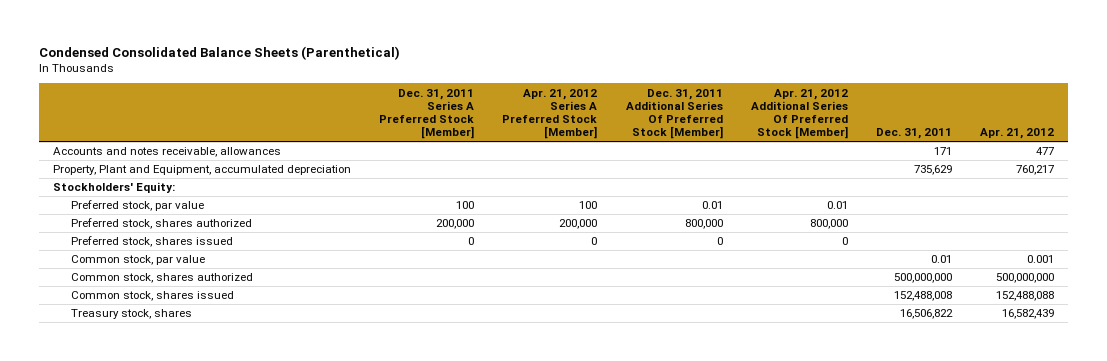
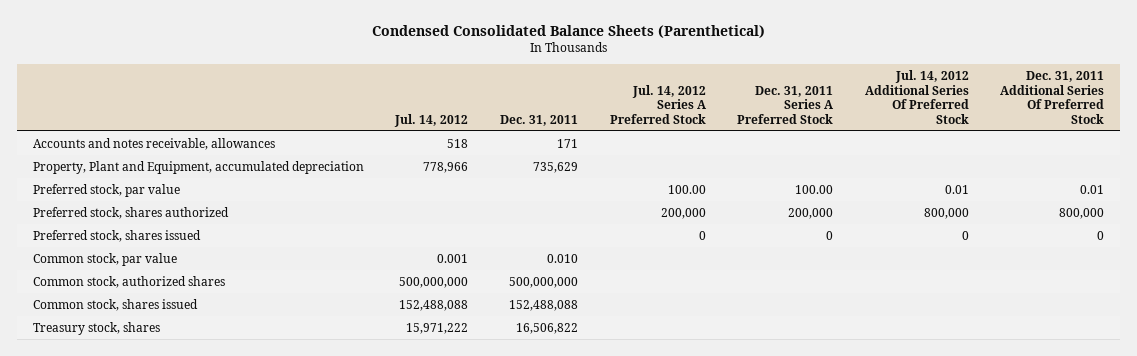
[379,88,475,140] Dec. 31, 2011 Series A Preferred Stock [Member] -> none
[502,88,598,140] Apr. 21, 2012 Series A Preferred Stock [Member] -> none
[625,88,723,140] Dec. 31, 2011 Additional Series Of Preferred Stock [Member] -> none
[750,88,848,140] Apr. 21, 2012 Additional Series Of Preferred Stock [Member] -> none
[979,128,1054,140] Apr. 21, 2012 -> none
none -> [394,113,469,127] Jul. 14, 2012
none -> [609,84,707,124] Jul. 14, 2012 Series A Preferred Stock
none -> [737,85,835,124] Dec. 31, 2011 Series A Preferred Stock
none -> [864,70,969,124] Jul. 14, 2012 Additional Series Of Preferred Stock
none -> [1000,71,1105,124] Dec. 31, 2011 Additional Series Of Preferred Stock
[53,182,176,194] Stockholders' Equity: -> none
[930,255,952,264] 0.01 -> [546,253,578,263] 0.010
[71,273,254,284] Common stock, shares authorized -> [32,275,225,288] Common stock, authorized shares
[893,291,952,302] 152,488,008 -> [508,299,578,311] 152,488,088

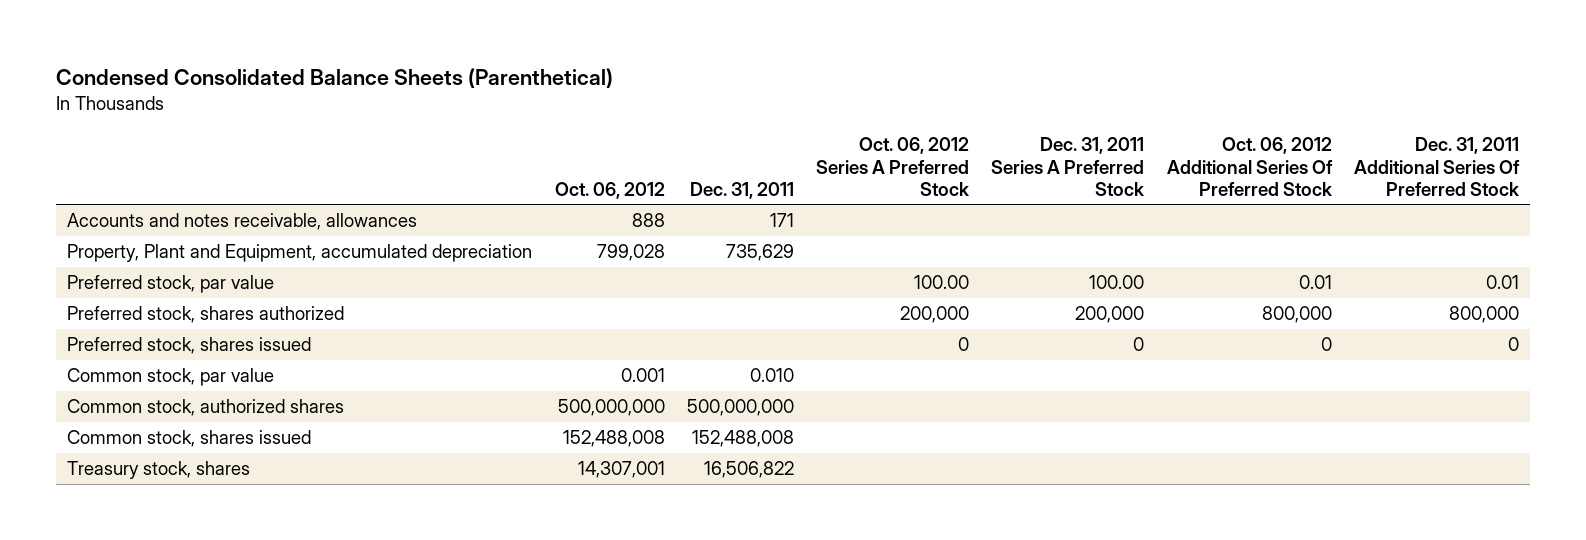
[394,113,469,127] Jul. 14, 2012 -> none
[609,84,707,124] Jul. 14, 2012 Series A Preferred Stock -> none
[864,70,969,124] Jul. 14, 2012 Additional Series Of Preferred Stock -> none
none -> [554,181,665,199] Oct. 06, 2012
none -> [816,137,970,196] Oct. 06, 2012 Series A Preferred Stock
none -> [1166,137,1333,196] Oct. 06, 2012 Additional Series Of Preferred Stock
[508,299,578,311] 152,488,088 -> [691,430,794,448] 152,488,008

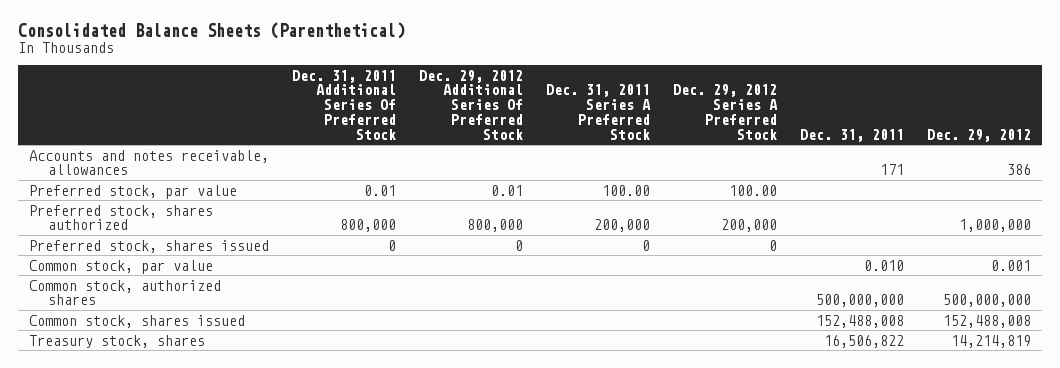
[56,68,614,89] Condensed Consolidated Balance Sheets (Parenthetical) -> [17,21,405,39] Consolidated Balance Sheets (Parenthetical)
[554,181,665,199] Oct. 06, 2012 -> none
[816,137,970,196] Oct. 06, 2012 Series A Preferred Stock -> none
[1166,137,1333,196] Oct. 06, 2012 Additional Series Of Preferred Stock -> none
none -> [419,69,524,140] Dec. 29, 2012 Additional Series Of Preferred Stock
none -> [672,84,778,140] Dec. 29, 2012 Series A Preferred Stock
none -> [926,128,1031,142] Dec. 29, 2012
[67,244,533,263] Property, Plant and Equipment, accumulated depreciation -> none

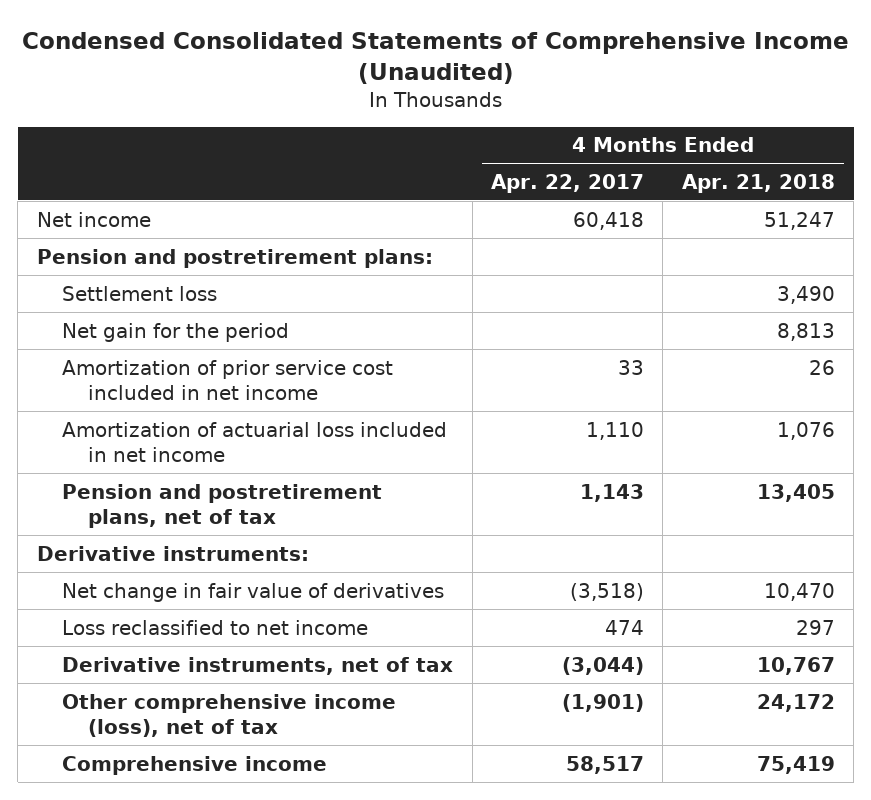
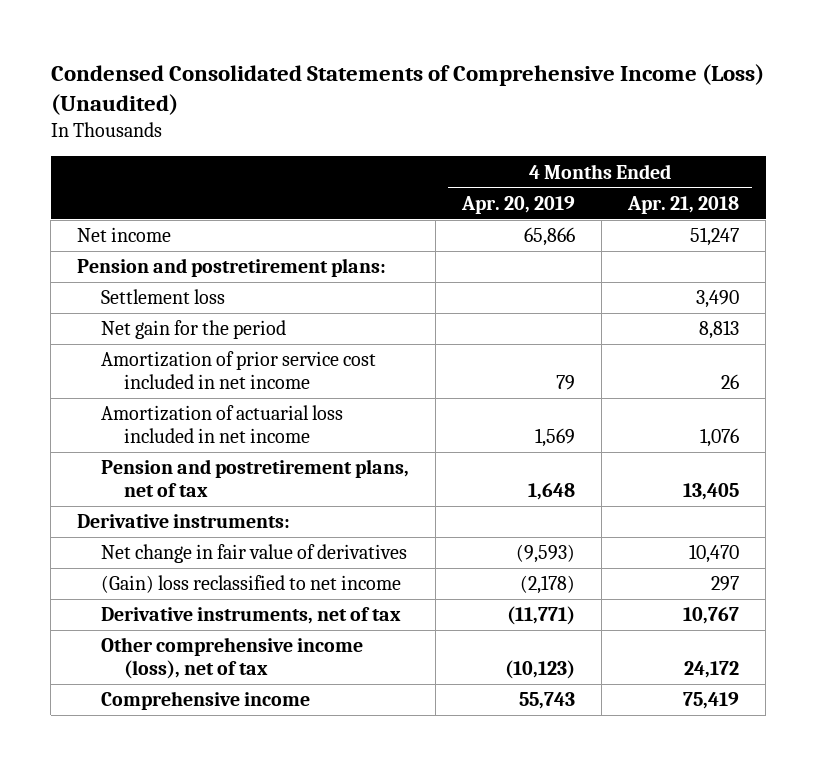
[21,31,849,84] Condensed Consolidated Statements of Comprehensive Income (Unaudited) -> [50,63,764,115] Condensed Consolidated Statements of Comprehensive Income (Loss) (Unaudited)
[491,173,645,193] Apr. 22, 2017 -> none
none -> [460,195,575,214] Apr. 20, 2019
[62,619,369,635] Loss reclassified to net income -> [100,575,401,594] (Gain) loss reclassified to net income

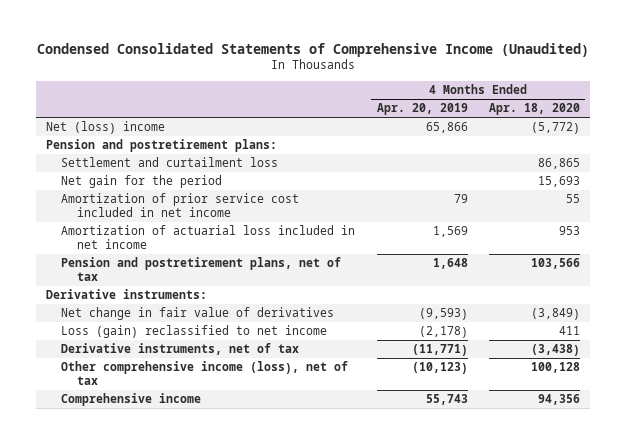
[50,63,764,115] Condensed Consolidated Statements of Comprehensive Income (Loss) (Unaudited) -> [36,42,589,57] Condensed Consolidated Statements of Comprehensive Income (Unaudited)
[626,195,739,214] Apr. 21, 2018 -> none
none -> [488,103,580,116] Apr. 18, 2020
[77,227,172,243] Net income -> [46,121,166,135] Net (loss) income
[100,289,225,305] Settlement loss -> [61,157,279,168] Settlement and curtailment loss
[100,575,401,594] (Gain) loss reclassified to net income -> [61,325,328,339] Loss (gain) reclassified to net income

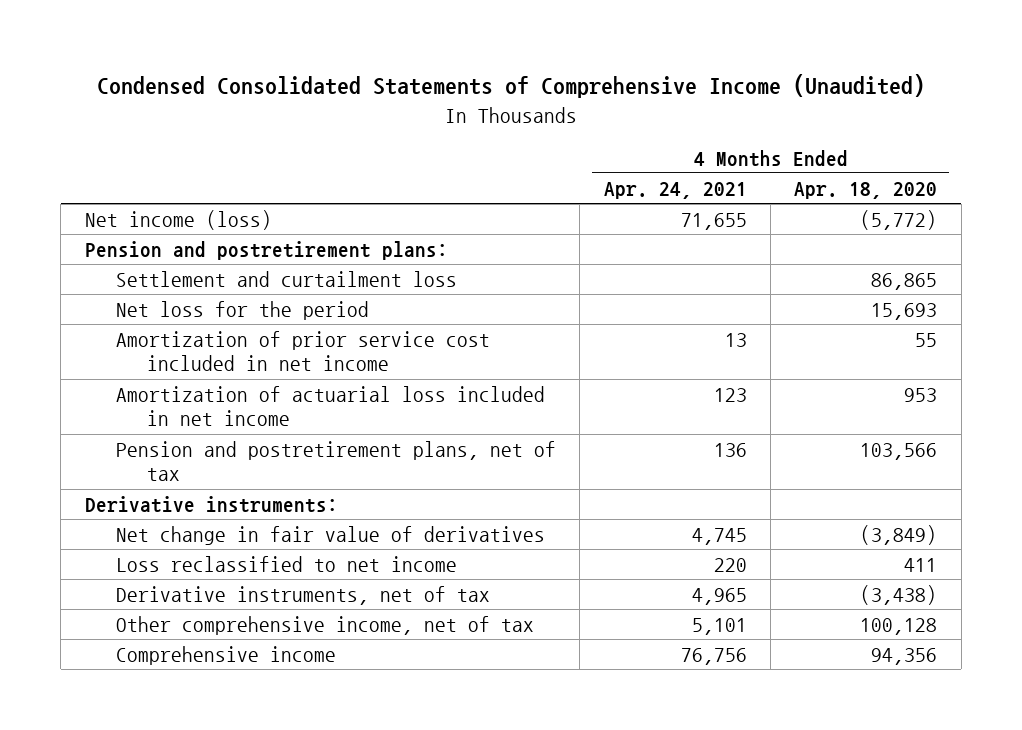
[376,103,468,116] Apr. 20, 2019 -> none
none -> [603,181,747,199] Apr. 24, 2021
[46,121,166,135] Net (loss) income -> [84,209,272,230] Net income (loss)
[61,175,223,189] Net gain for the period -> [115,300,369,320] Net loss for the period
[61,325,328,339] Loss (gain) reclassified to net income -> [115,555,457,572] Loss reclassified to net income
[61,361,349,385] Other comprehensive income (loss), net of tax -> [115,615,534,635] Other comprehensive income, net of tax

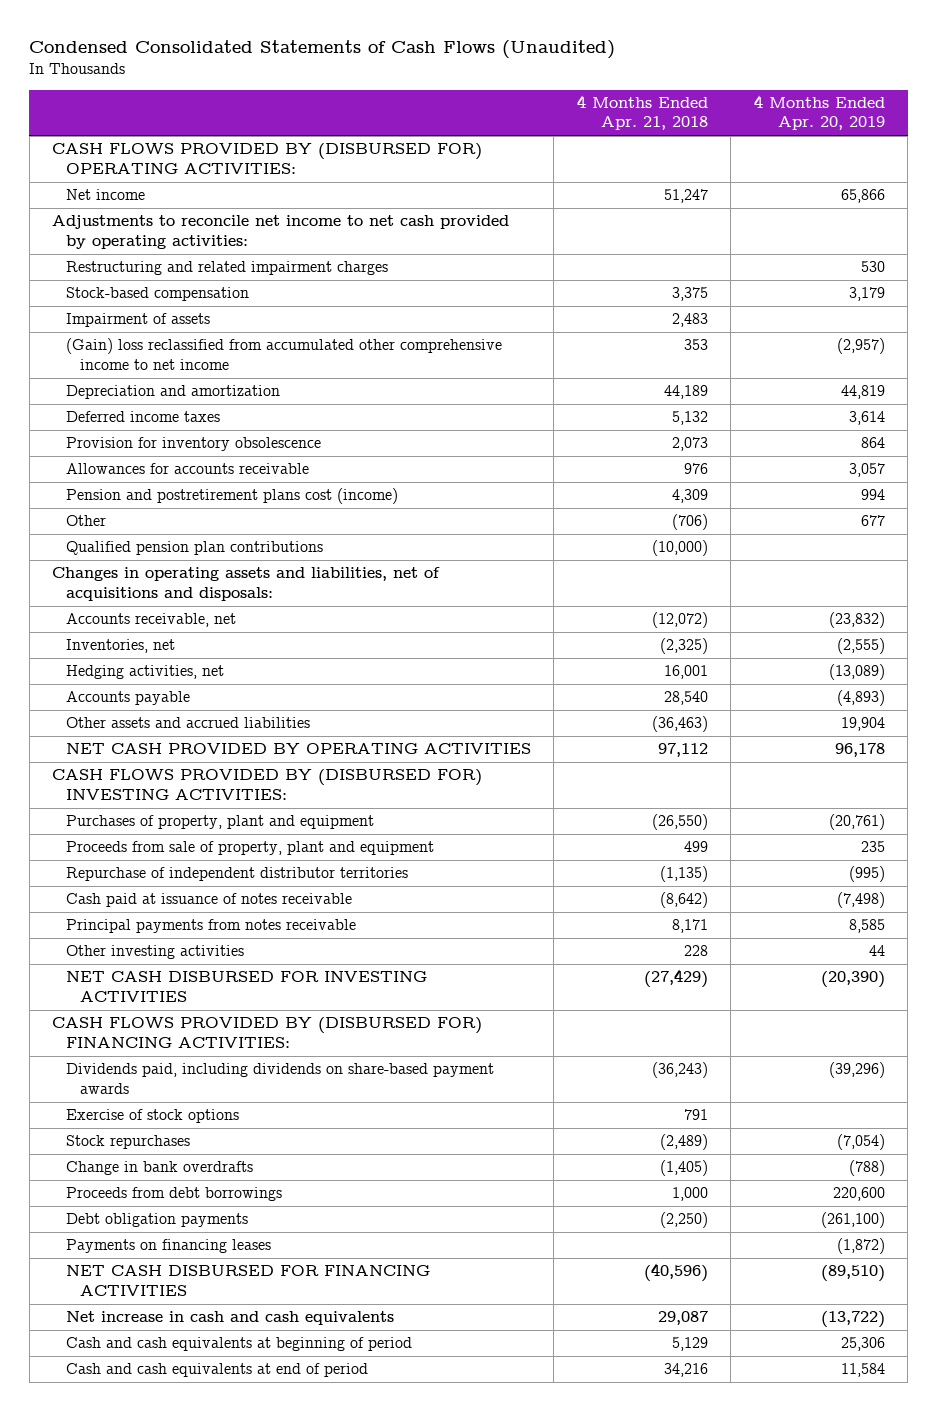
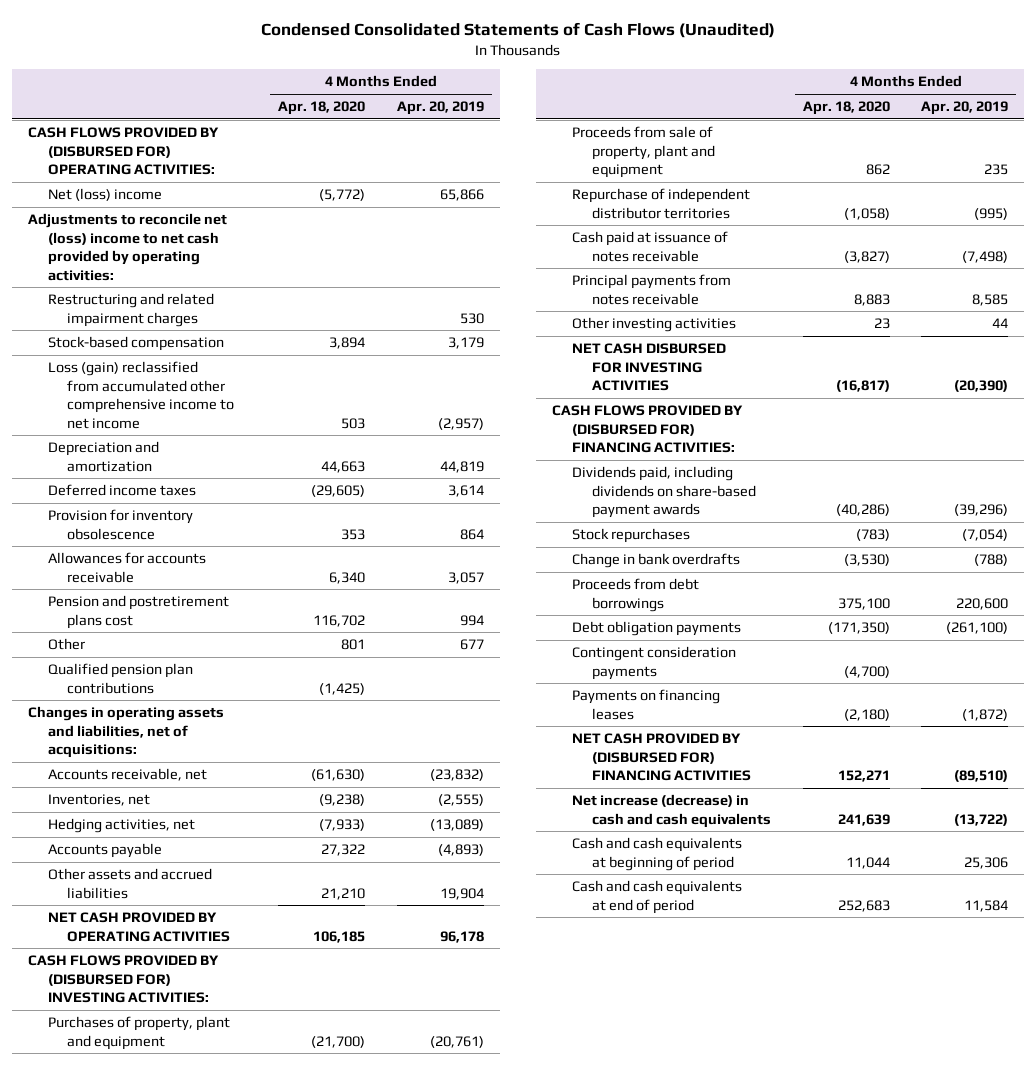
[576,95,708,131] 4 Months Ended Apr. 21, 2018 -> none
none -> [278,101,366,116] Apr. 18, 2020
[65,189,145,201] Net income -> [47,188,162,202] Net (loss) income
[52,215,510,249] Adjustments to reconcile net income to net cash provided by operating activities: -> [27,213,227,281] Adjustments to reconcile net (loss) income to net cash provided by operating activities:
[65,313,210,328] Impairment of assets -> none
[65,338,502,370] (Gain) loss reclassified from accumulated other comprehensive income to net income -> [47,361,235,429] Loss (gain) reclassified from accumulated other comprehensive income to net income
[65,488,398,505] Pension and postretirement plans cost (income) -> [47,595,229,629] Pension and postretirement plans cost
[52,567,441,601] Changes in operating assets and liabilities, net of acquisitions and disposals: -> [27,706,224,759] Changes in operating assets and liabilities, net of acquisitions:
[65,1109,239,1124] Exercise of stock options -> none
none -> [572,646,737,680] Contingent consideration payments
[65,1265,430,1296] NET CASH DISBURSED FOR FINANCING ACTIVITIES -> [572,733,752,782] NET CASH PROVIDED BY (DISBURSED FOR) FINANCING ACTIVITIES
[65,1311,394,1326] Net increase in cash and cash equivalents -> [572,794,772,828] Net increase (decrease) in cash and cash equivalents

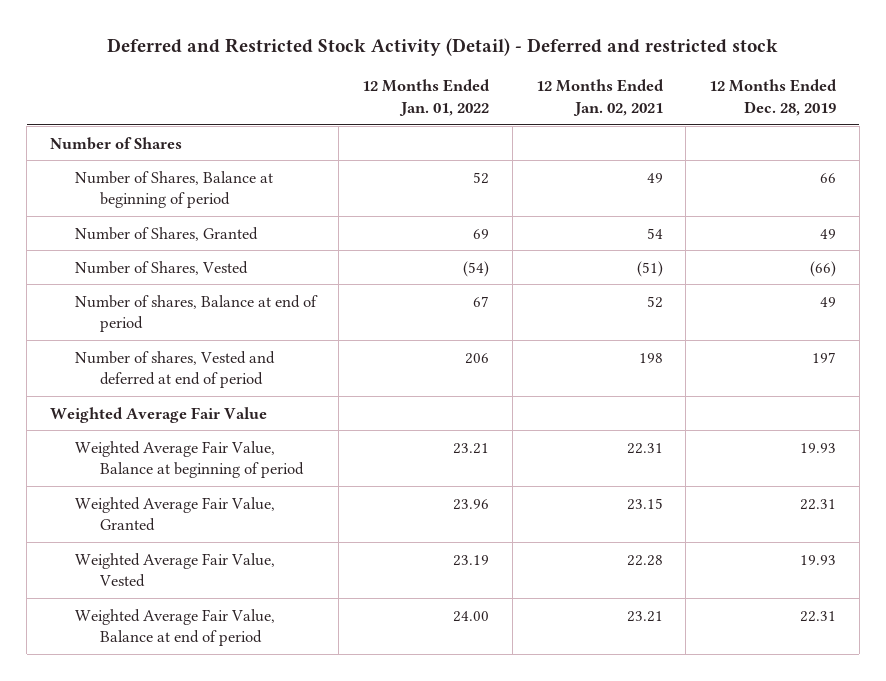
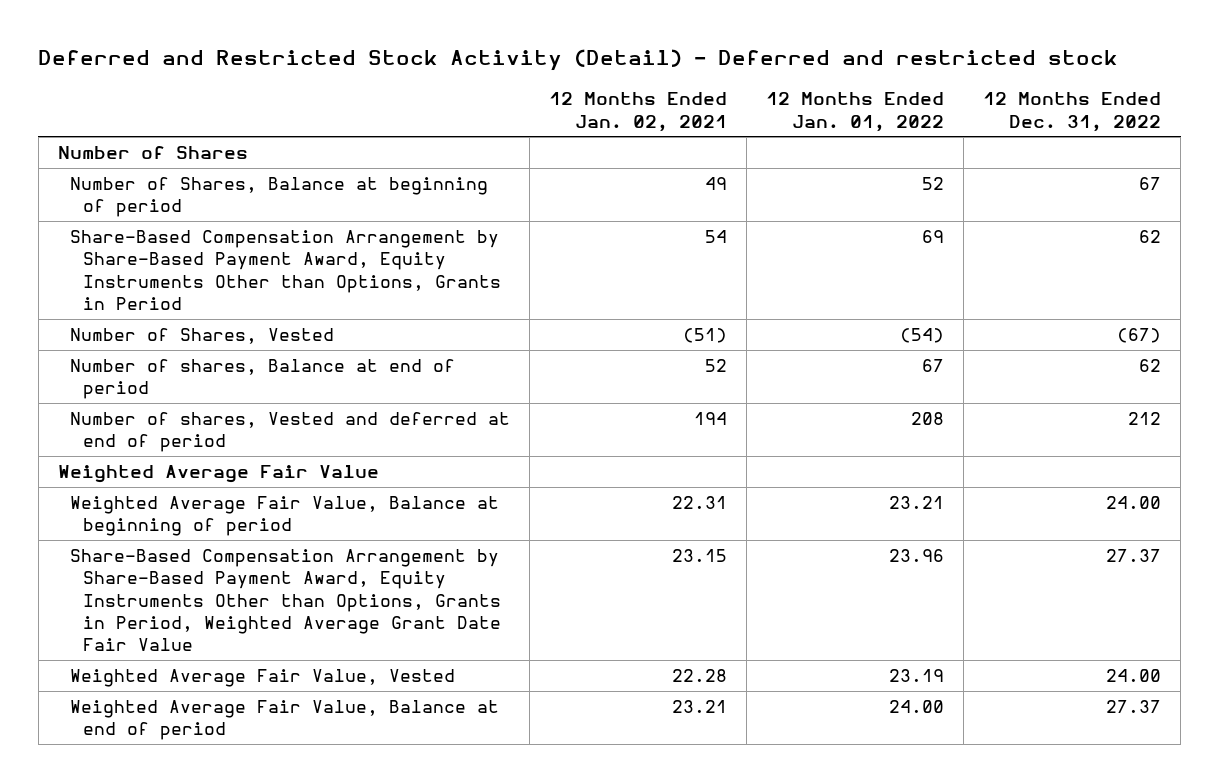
[709,79,838,116] 12 Months Ended Dec. 28, 2019 -> none
none -> [983,92,1162,132] 12 Months Ended Dec. 31, 2022
[74,226,258,241] Number of Shares, Granted -> [70,230,501,310] Share-Based Compensation Arrangement by Share-Based Payment Award, Equity Instruments Other than Options, Grants in Period
[465,352,490,364] 206 -> [911,412,945,426] 208
[638,352,663,363] 198 -> [694,412,728,426] 194
[74,496,275,531] Weighted Average Fair Value, Granted -> [70,549,501,652] Share-Based Compensation Arrangement by Share-Based Payment Award, Equity Instruments Other than Options, Grants in Period, Weighted Average Grant Date Fair Value

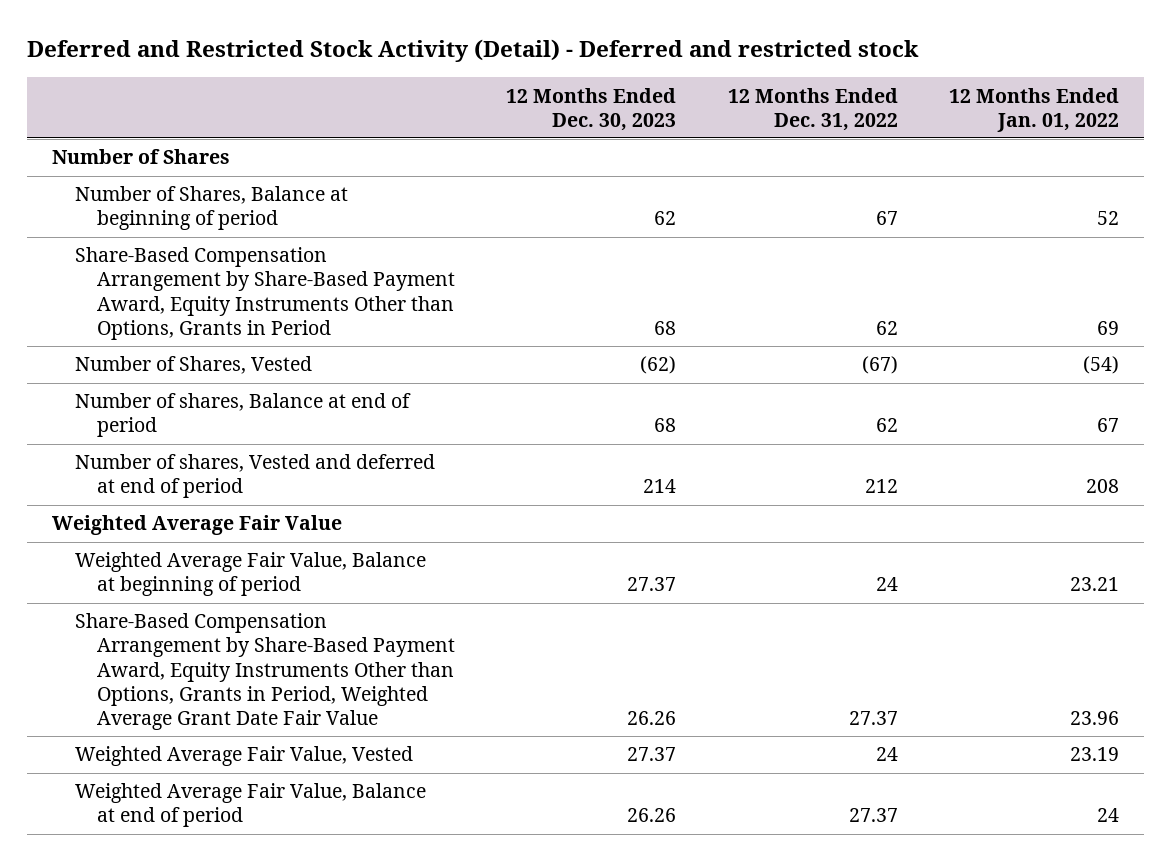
[549,92,728,132] 12 Months Ended Jan. 02, 2021 -> none
none -> [506,87,677,131] 12 Months Ended Dec. 30, 2023
[1106,496,1162,510] 24.00 -> [875,577,898,592] 24
[1106,669,1162,683] 24.00 -> [875,747,898,762] 24
[889,700,945,714] 24.00 -> [1096,808,1119,823] 24

